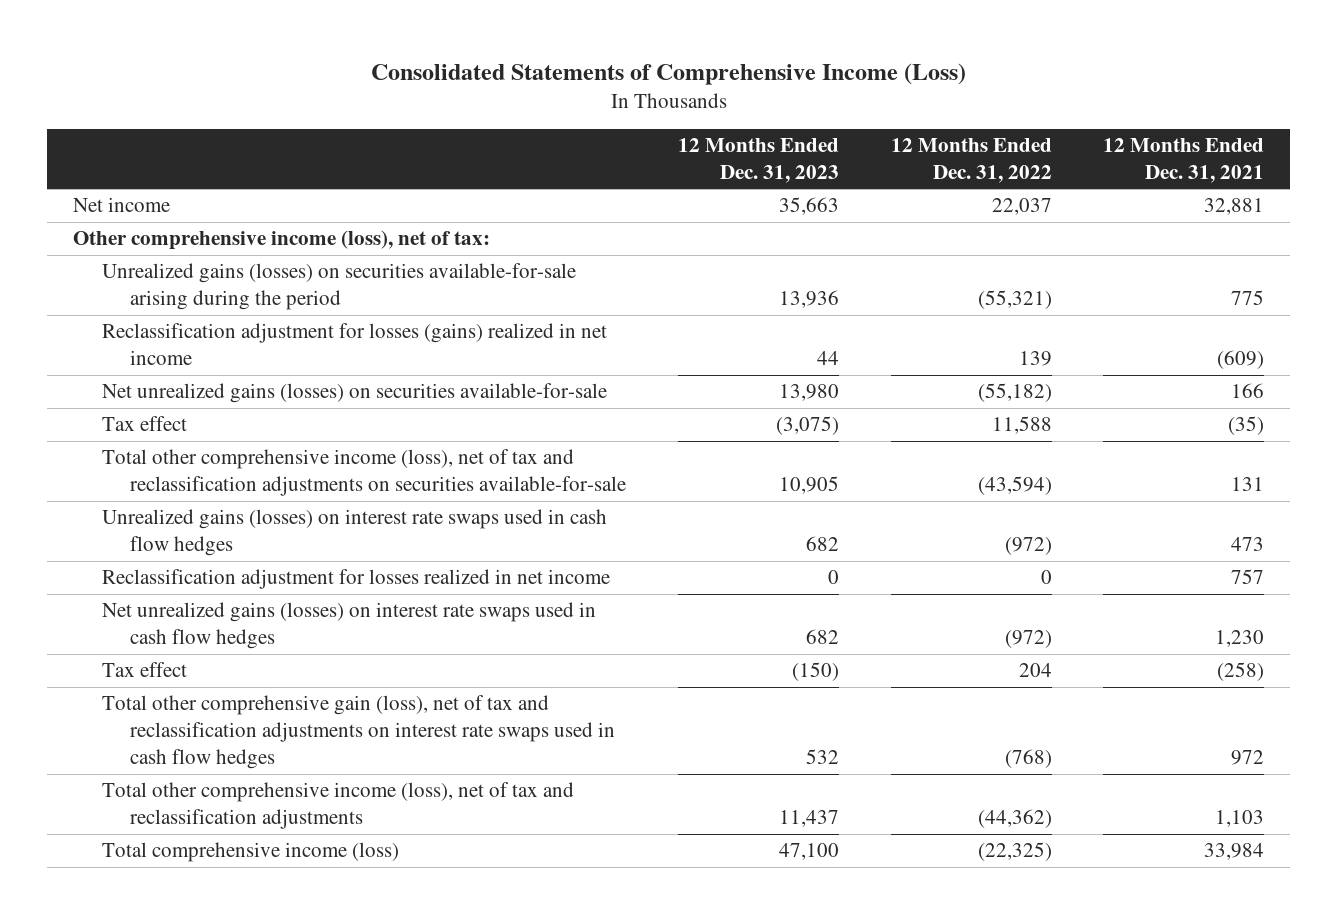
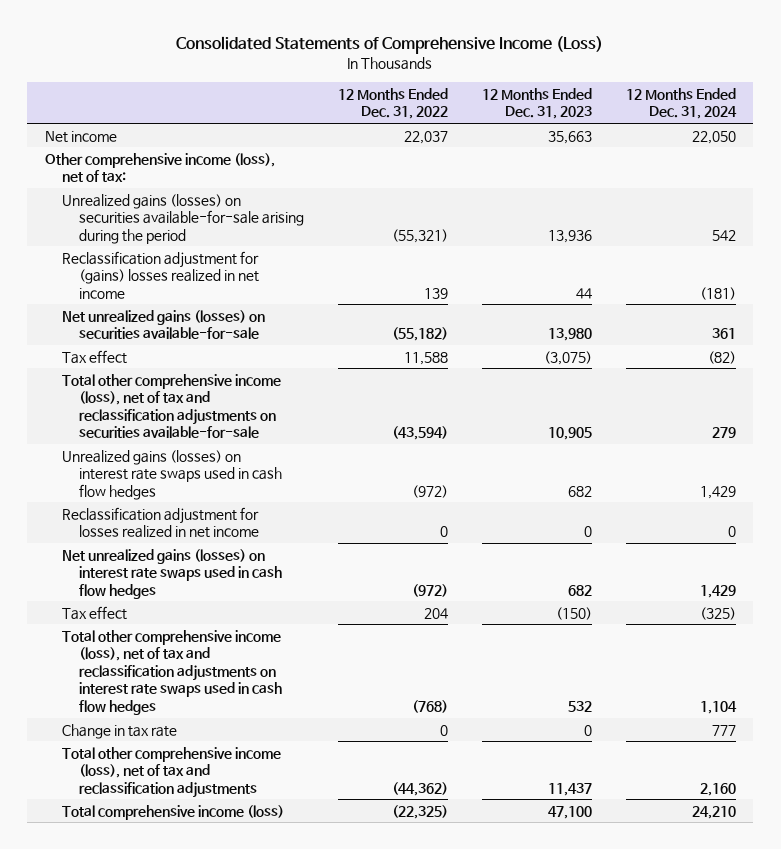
[1103,137,1265,183] 12 Months Ended Dec. 31, 2021 -> none
none -> [626,87,738,120] 12 Months Ended Dec. 31, 2024
[101,323,607,366] Reclassification adjustment for losses (gains) realized in net income -> [61,250,259,299] Reclassification adjustment for (gains) losses realized in net income
[101,695,616,770] Total other comprehensive gain (loss), net of tax and reclassification adjustments on interest rate swaps used in cash flow hedges -> [61,629,282,715] Total other comprehensive income (loss), net of tax and reclassification adjustments on interest rate swaps used in cash flow hedges
none -> [61,723,177,739] Change in tax rate

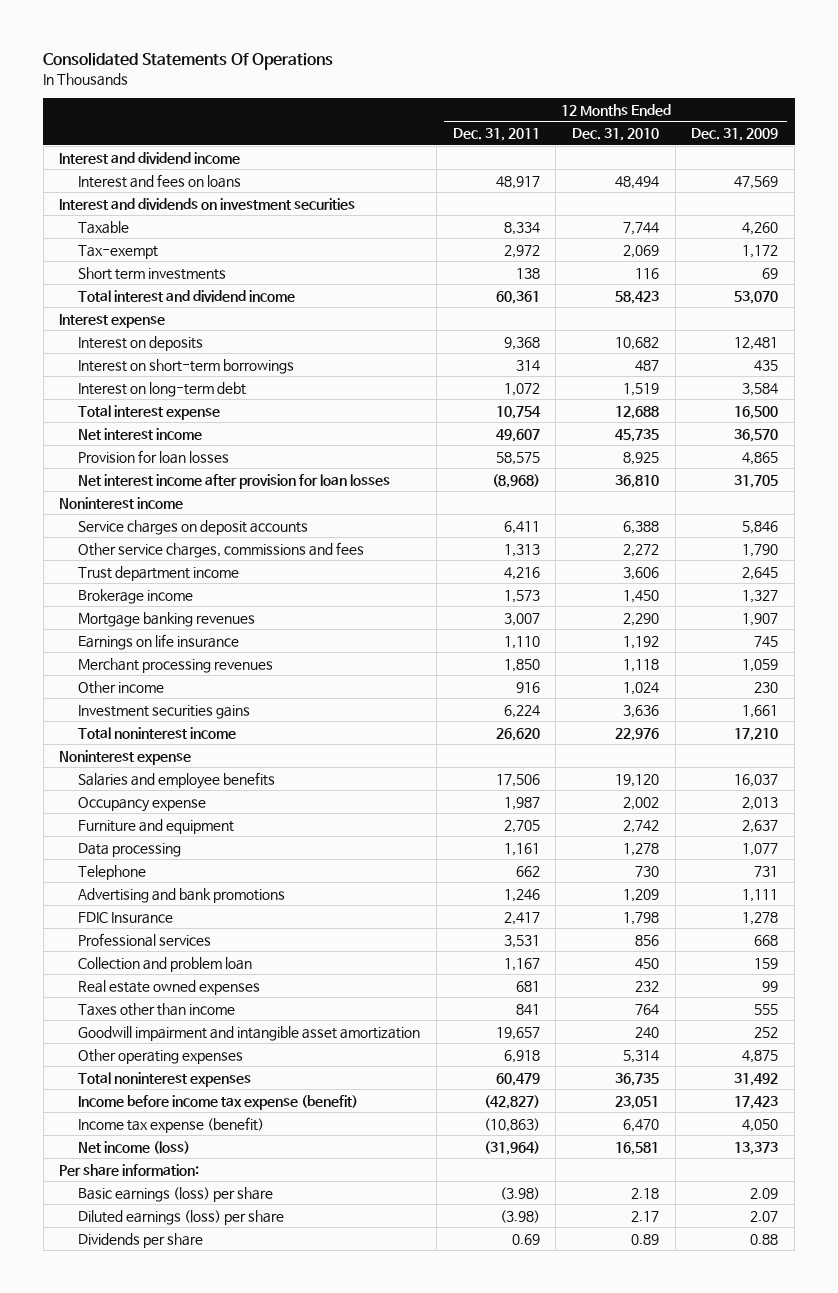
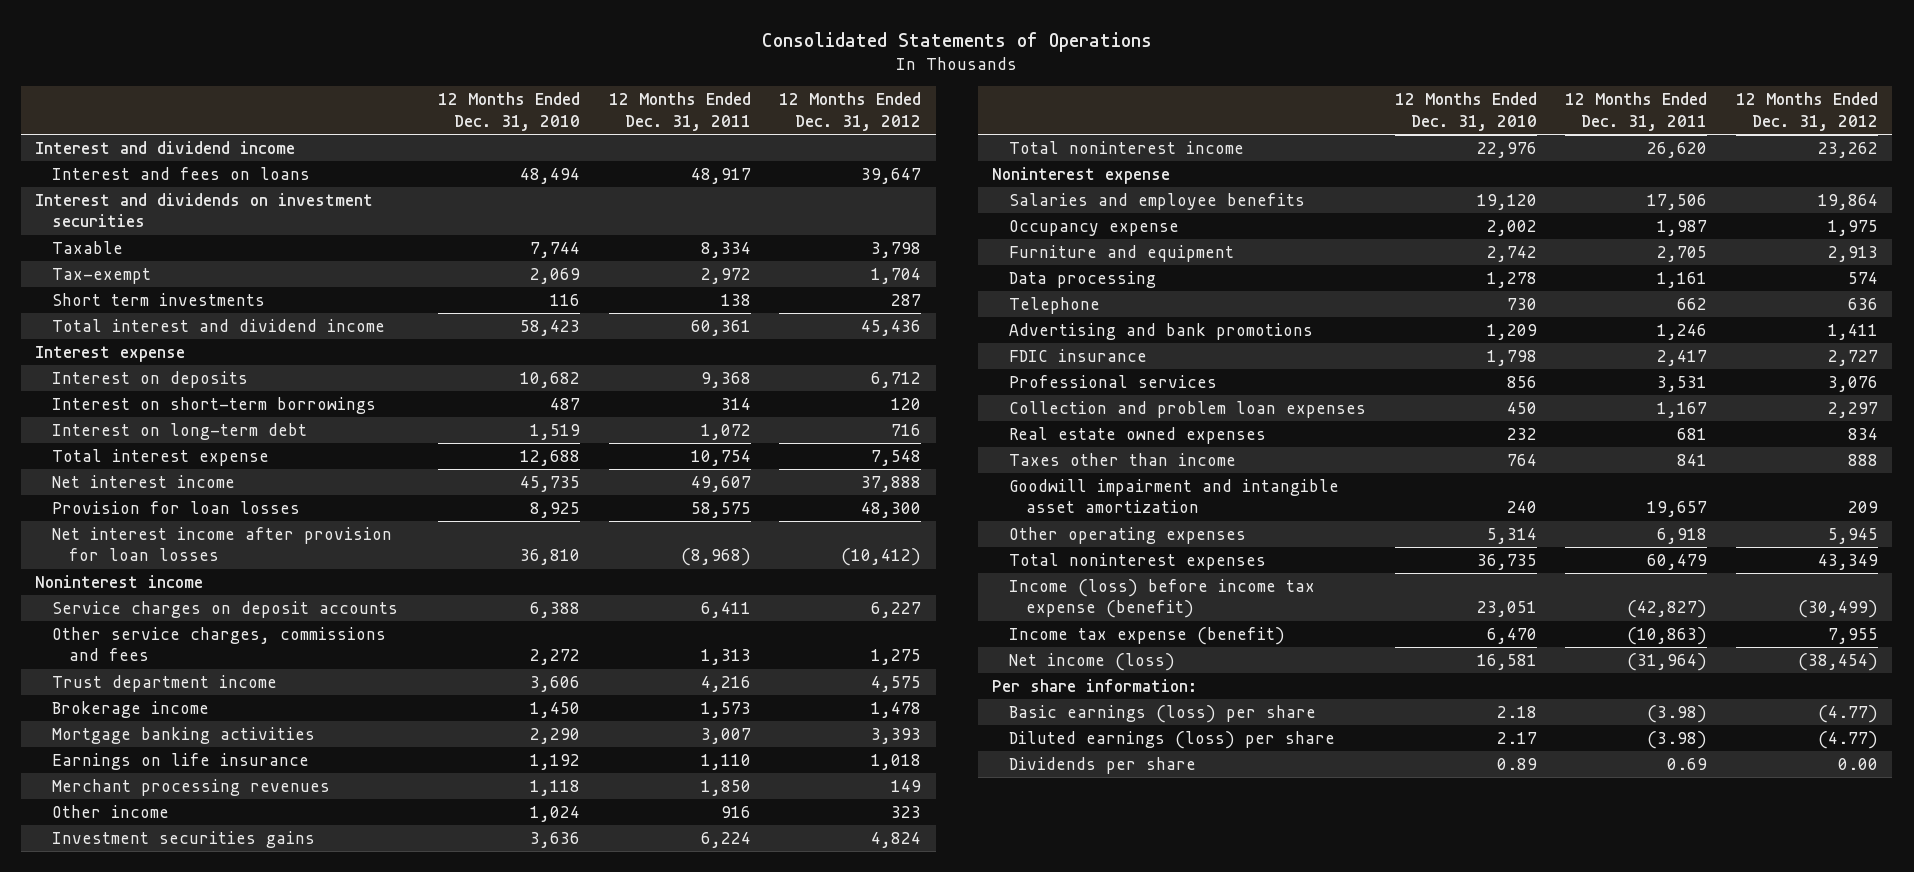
[43,51,334,70] Consolidated Statements Of Operations -> [761,32,1152,53] Consolidated Statements of Operations
[691,128,779,142] Dec. 31, 2009 -> none
none -> [779,92,922,131] 12 Months Ended Dec. 31, 2012
[78,611,256,627] Mortgage banking revenues -> [52,726,316,744] Mortgage banking activities
[78,911,174,924] FDIC Insurance -> [1008,348,1147,362] FDIC insurance
[78,956,253,972] Collection and problem loan -> [1008,400,1366,418] Collection and problem loan expenses
[78,1094,359,1110] Income before income tax expense (benefit) -> [1008,578,1315,619] Income (loss) before income tax expense (benefit)

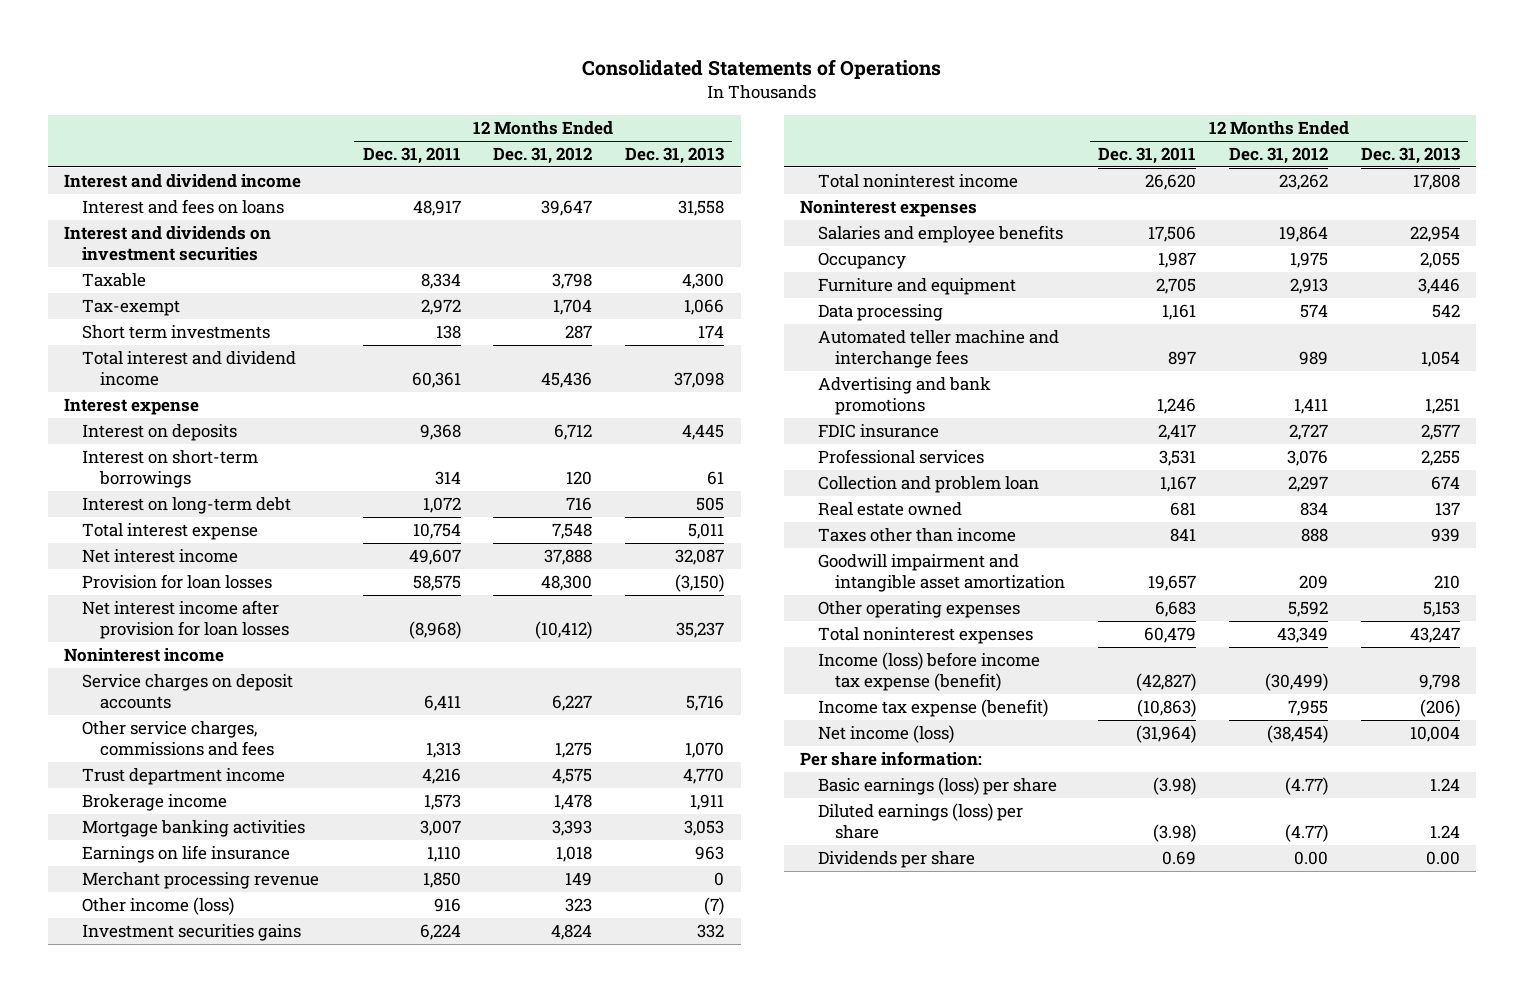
[437,92,580,131] 12 Months Ended Dec. 31, 2010 -> none
none -> [625,147,725,165] Dec. 31, 2013
[52,778,331,796] Merchant processing revenues -> [82,872,320,890] Merchant processing revenue
[52,804,170,818] Other income -> [82,897,235,916] Other income (loss)
[992,166,1171,184] Noninterest expense -> [799,200,977,218] Noninterest expenses
[1008,219,1179,236] Occupancy expense -> [817,252,906,270] Occupancy
[1008,296,1100,314] Telephone -> none
none -> [817,330,1059,368] Automated teller machine and interchange fees
[1008,400,1366,418] Collection and problem loan expenses -> [817,476,1039,494] Collection and problem loan
[1008,426,1266,444] Real estate owned expenses -> [817,502,962,517] Real estate owned
[1657,527,1708,544] 6,918 -> [1155,601,1197,618] 6,683
[1828,527,1879,544] 5,945 -> [1287,601,1328,618] 5,592

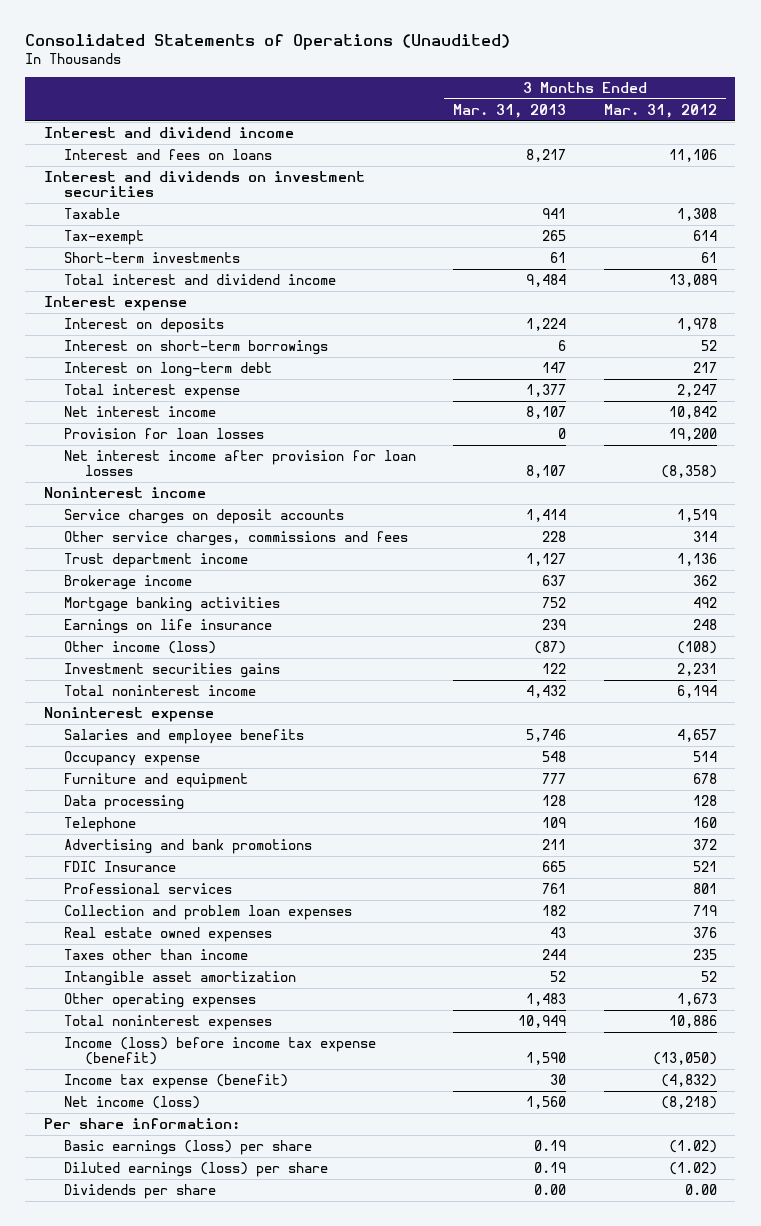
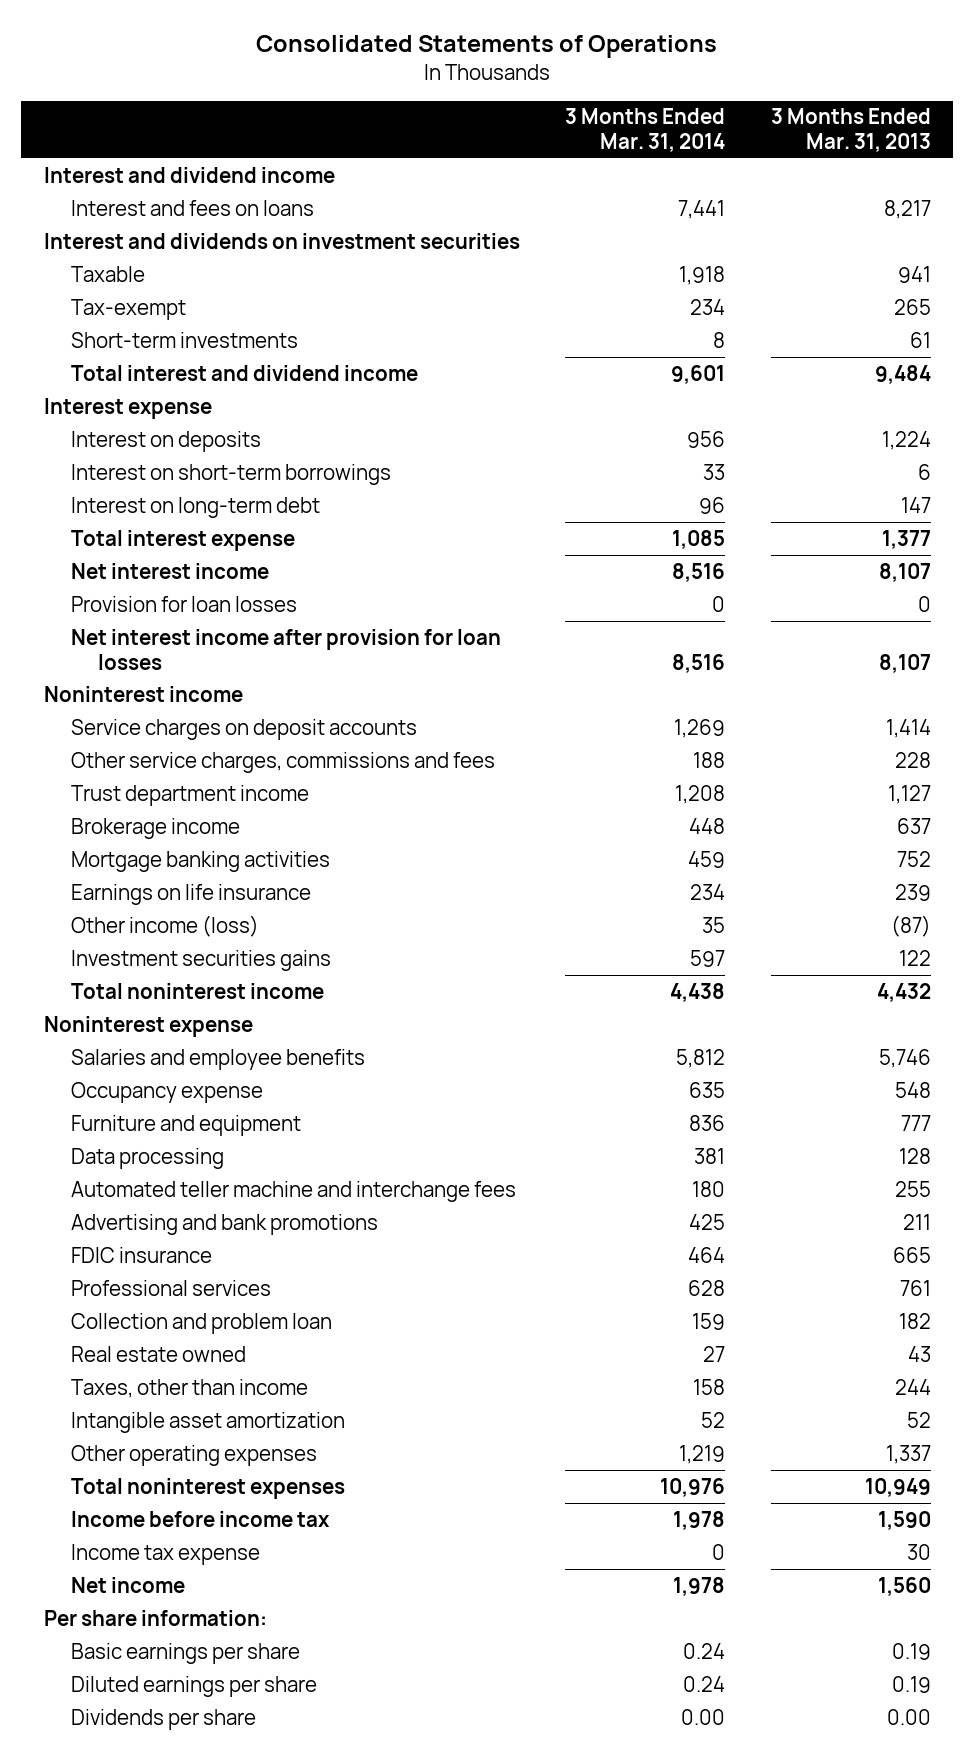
[25,33,511,50] Consolidated Statements of Operations (Unaudited) -> [256,35,718,59] Consolidated Statements of Operations
[603,103,717,118] Mar. 31, 2012 -> none
none -> [565,108,726,153] 3 Months Ended Mar. 31, 2014
[64,816,137,832] Telephone -> none
none -> [70,1180,516,1202] Automated teller machine and interchange fees
[64,860,177,872] FDIC Insurance -> [70,1246,212,1263] FDIC insurance
[64,904,353,920] Collection and problem loan expenses -> [70,1312,332,1334] Collection and problem loan
[64,926,273,942] Real estate owned expenses -> [70,1345,246,1362] Real estate owned
[64,948,249,960] Taxes other than income -> [70,1378,308,1398] Taxes, other than income
[526,992,567,1006] 1,483 -> [885,1444,931,1464] 1,337
[64,1036,377,1066] Income (loss) before income tax expense (benefit) -> [70,1510,330,1527] Income before income tax
[64,1073,289,1089] Income tax expense (benefit) -> [70,1543,260,1565] Income tax expense
[64,1095,201,1109] Net income (loss) -> [70,1576,185,1593] Net income
[64,1139,313,1155] Basic earnings (loss) per share -> [70,1642,300,1664] Basic earnings per share
[64,1161,329,1177] Diluted earnings (loss) per share -> [70,1675,317,1697] Diluted earnings per share

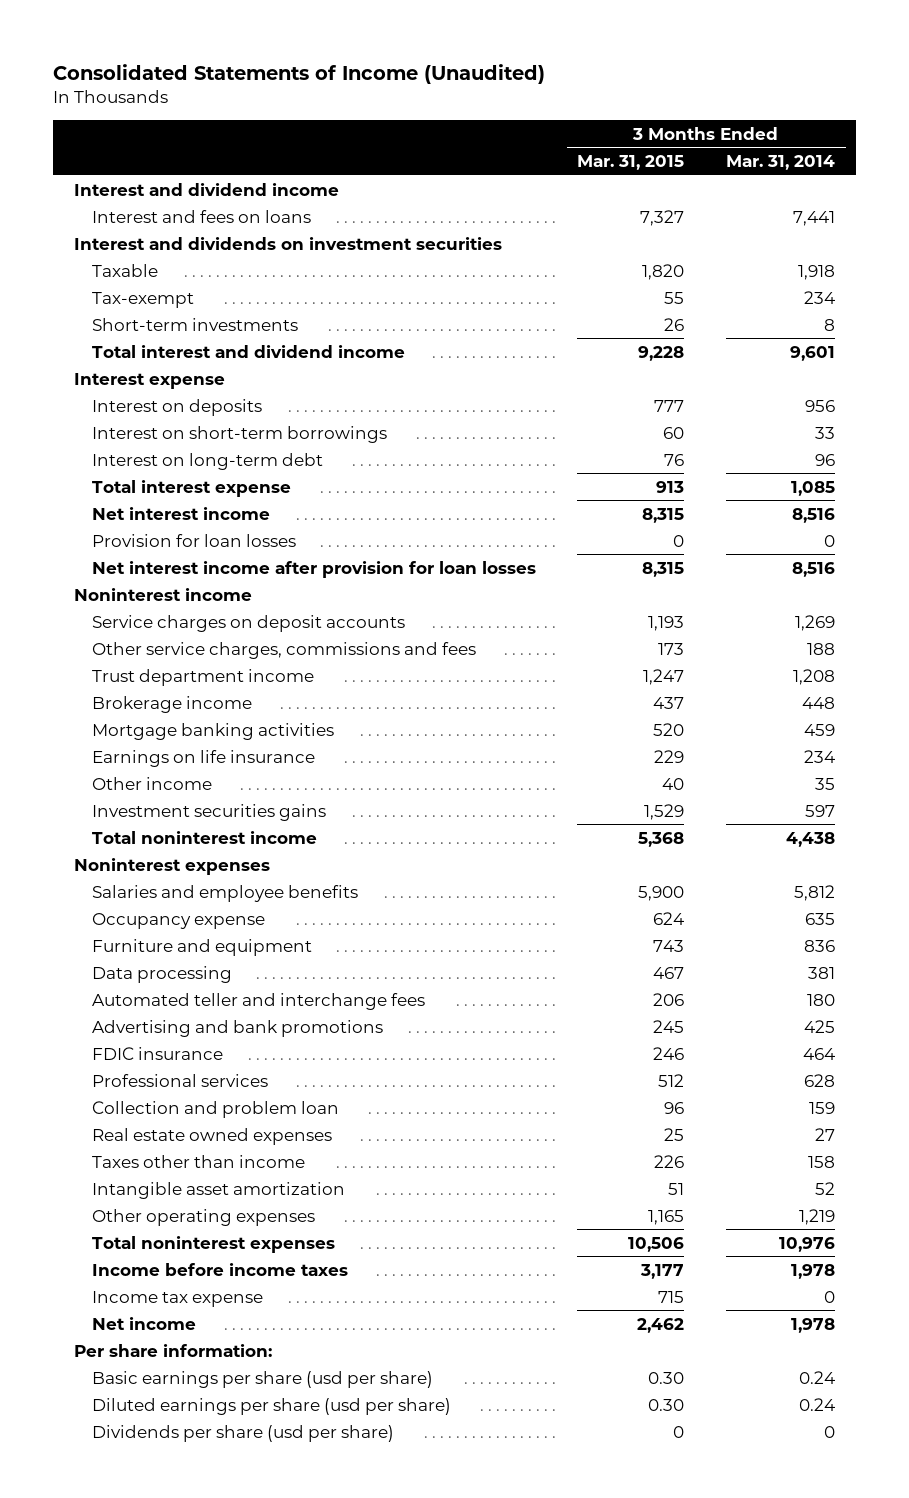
[256,35,718,59] Consolidated Statements of Operations -> [52,63,545,84] Consolidated Statements of Income (Unaudited)
[770,108,931,153] 3 Months Ended Mar. 31, 2013 -> none
none -> [577,154,685,170] Mar. 31, 2015
[70,914,259,937] Other income (loss) -> [91,776,212,790] Other income
[43,1015,253,1037] Noninterest expense -> [73,857,270,875] Noninterest expenses
[70,1180,516,1202] Automated teller machine and interchange fees -> [91,992,425,1010] Automated teller and interchange fees
[70,1345,246,1362] Real estate owned -> [91,1127,332,1145] Real estate owned expenses
[70,1378,308,1398] Taxes, other than income -> [91,1154,305,1168] Taxes other than income
[70,1510,330,1527] Income before income tax -> [91,1262,348,1276] Income before income taxes
[70,1642,300,1664] Basic earnings per share -> [91,1370,433,1388] Basic earnings per share (usd per share)
[70,1675,317,1697] Diluted earnings per share -> [91,1397,451,1415] Diluted earnings per share (usd per share)
[70,1708,256,1730] Dividends per share -> [91,1424,394,1442] Dividends per share (usd per share)
[681,1708,726,1725] 0.00 -> [824,1425,836,1438] 0

